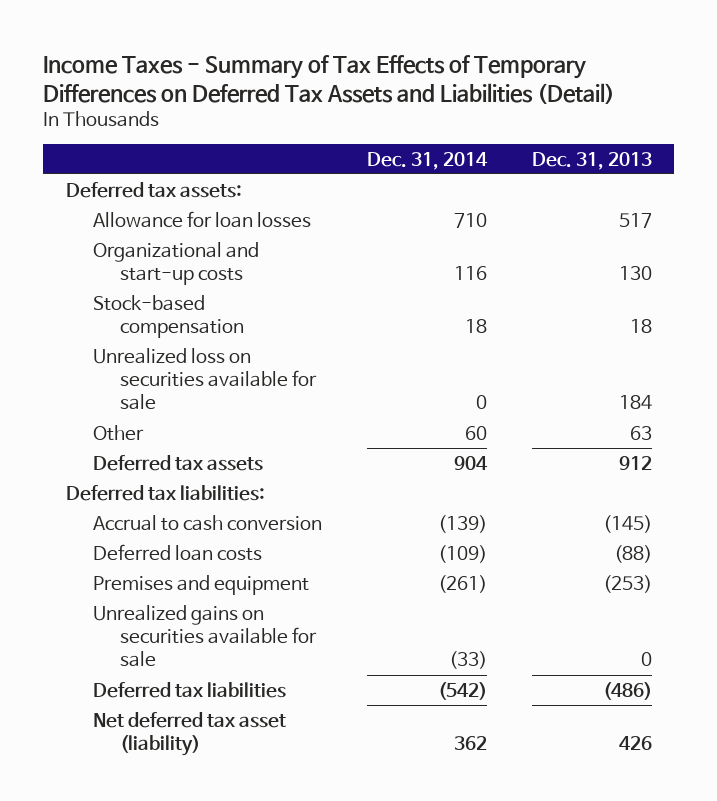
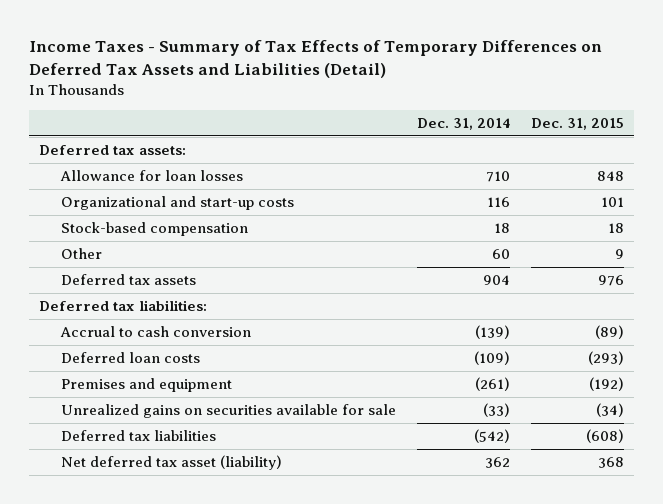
[531,151,652,170] Dec. 31, 2013 -> none
none -> [530,117,624,130] Dec. 31, 2015
[92,347,317,411] Unrealized loss on securities available for sale -> none

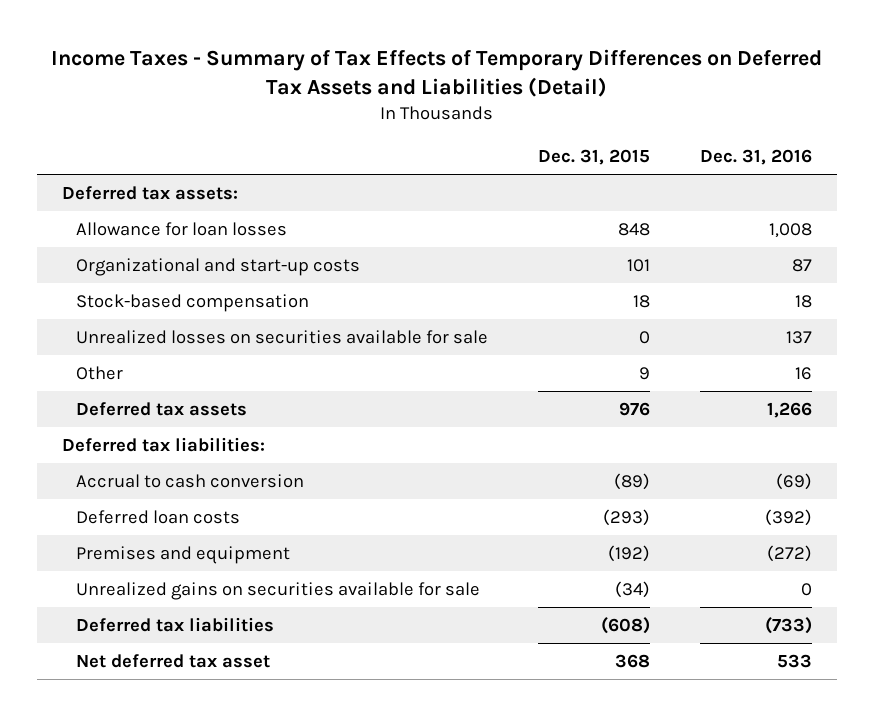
[417,117,511,130] Dec. 31, 2014 -> none
none -> [699,148,812,165] Dec. 31, 2016
none -> [76,329,489,344] Unrealized losses on securities available for sale
[61,455,283,471] Net deferred tax asset (liability) -> [76,653,271,668] Net deferred tax asset

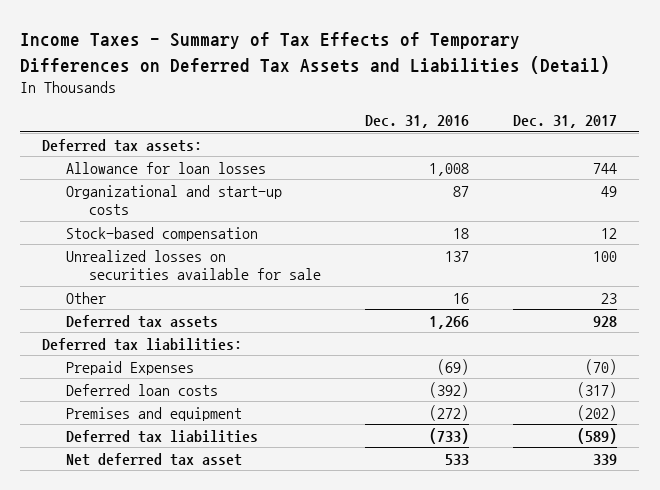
[538,148,651,165] Dec. 31, 2015 -> none
none -> [513,115,618,129] Dec. 31, 2017
[76,473,305,488] Accrual to cash conversion -> none
none -> [65,360,194,375] Prepaid Expenses
[76,581,481,600] Unrealized gains on securities available for sale -> none

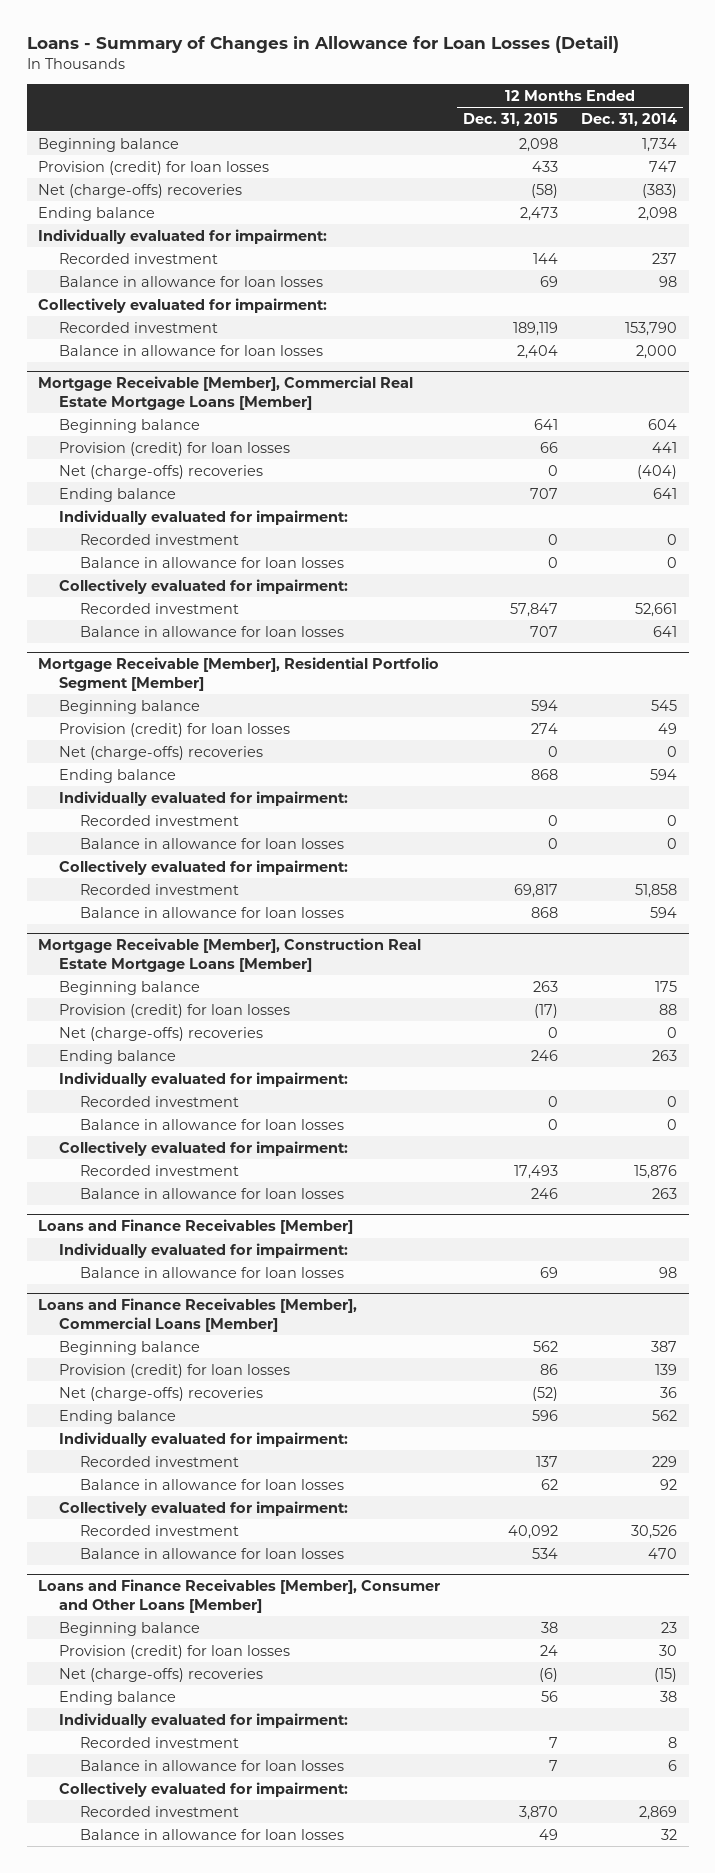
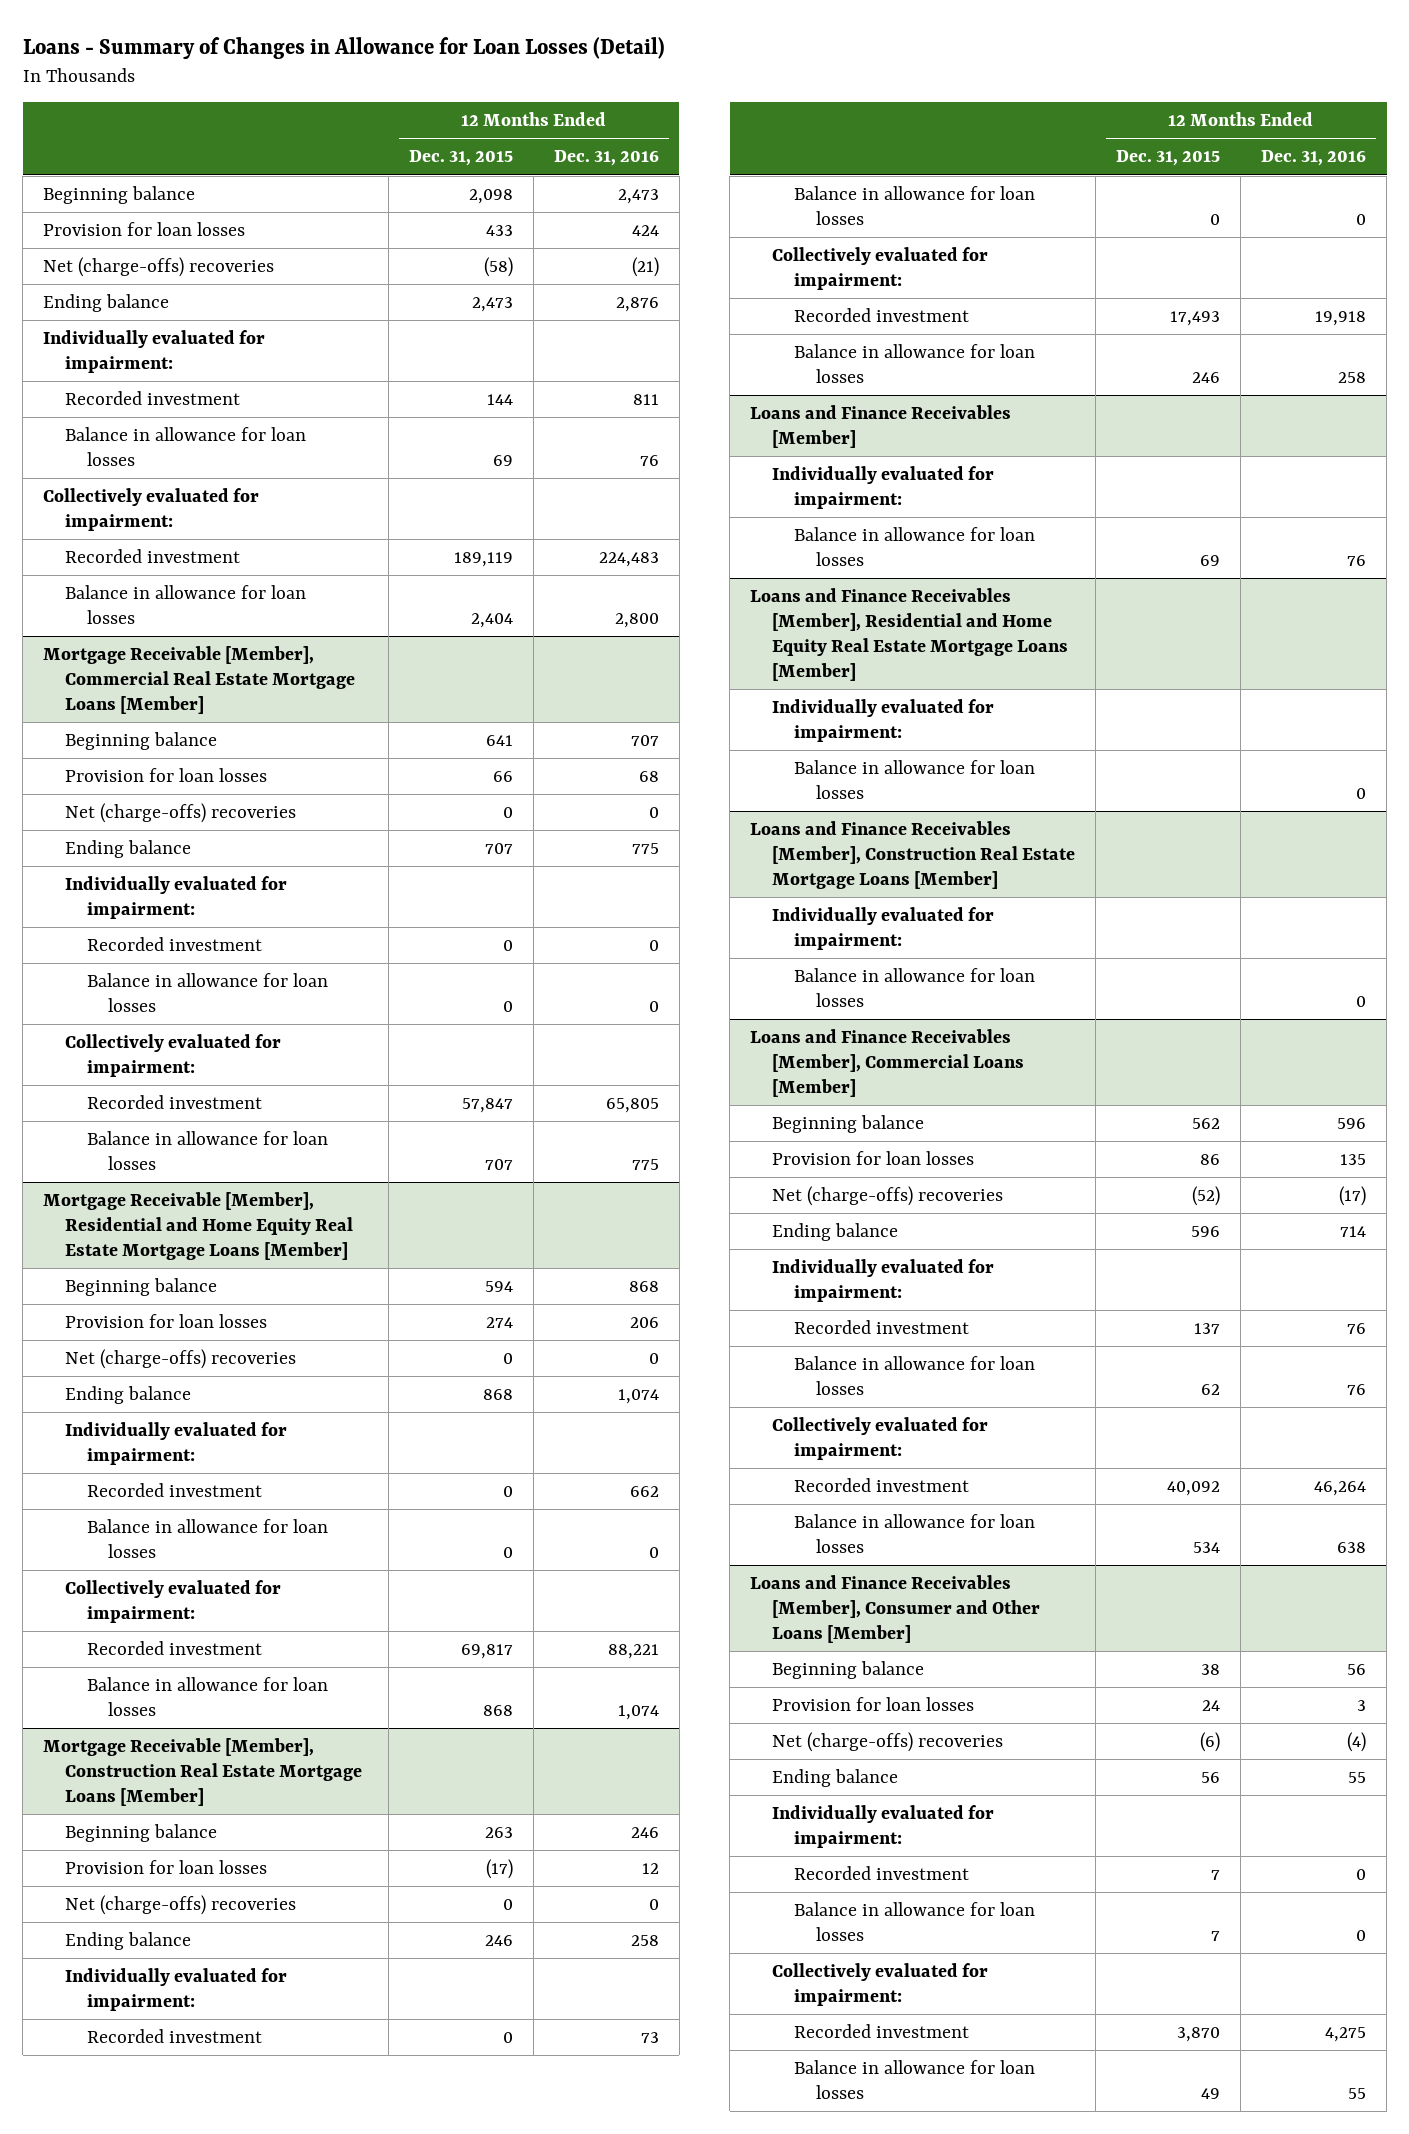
[581,113,678,127] Dec. 31, 2014 -> none
none -> [553,150,659,167] Dec. 31, 2016
[38,160,270,175] Provision (credit) for loan losses -> [43,221,246,236] Provision for loan losses
[59,441,291,456] Provision (credit) for loan losses -> [64,767,267,782] Provision for loan losses
[38,657,440,691] Mortgage Receivable [Member], Residential Portfolio Segment [Member] -> none
none -> [43,1191,353,1260] Mortgage Receivable [Member], Residential and Home Equity Real Estate Mortgage Loans [Member]
[59,722,291,737] Provision (credit) for loan losses -> [64,1313,267,1328] Provision for loan losses
[59,1003,291,1018] Provision (credit) for loan losses -> [64,1859,267,1874] Provision for loan losses
none -> [750,587,1069,681] Loans and Finance Receivables [Member], Residential and Home Equity Real Estate Mortgage Loans [Member]
none -> [772,698,995,742] Individually evaluated for impairment:
none -> [793,759,1035,799] Balance in allowance for loan losses
none -> [750,820,1076,889] Loans and Finance Receivables [Member], Construction Real Estate Mortgage Loans [Member]
none -> [772,906,995,950] Individually evaluated for impairment:
none -> [793,967,1035,1007] Balance in allowance for loan losses
[59,1363,291,1378] Provision (credit) for loan losses -> [772,1150,975,1165] Provision for loan losses
[59,1644,291,1659] Provision (credit) for loan losses -> [772,1696,975,1711] Provision for loan losses

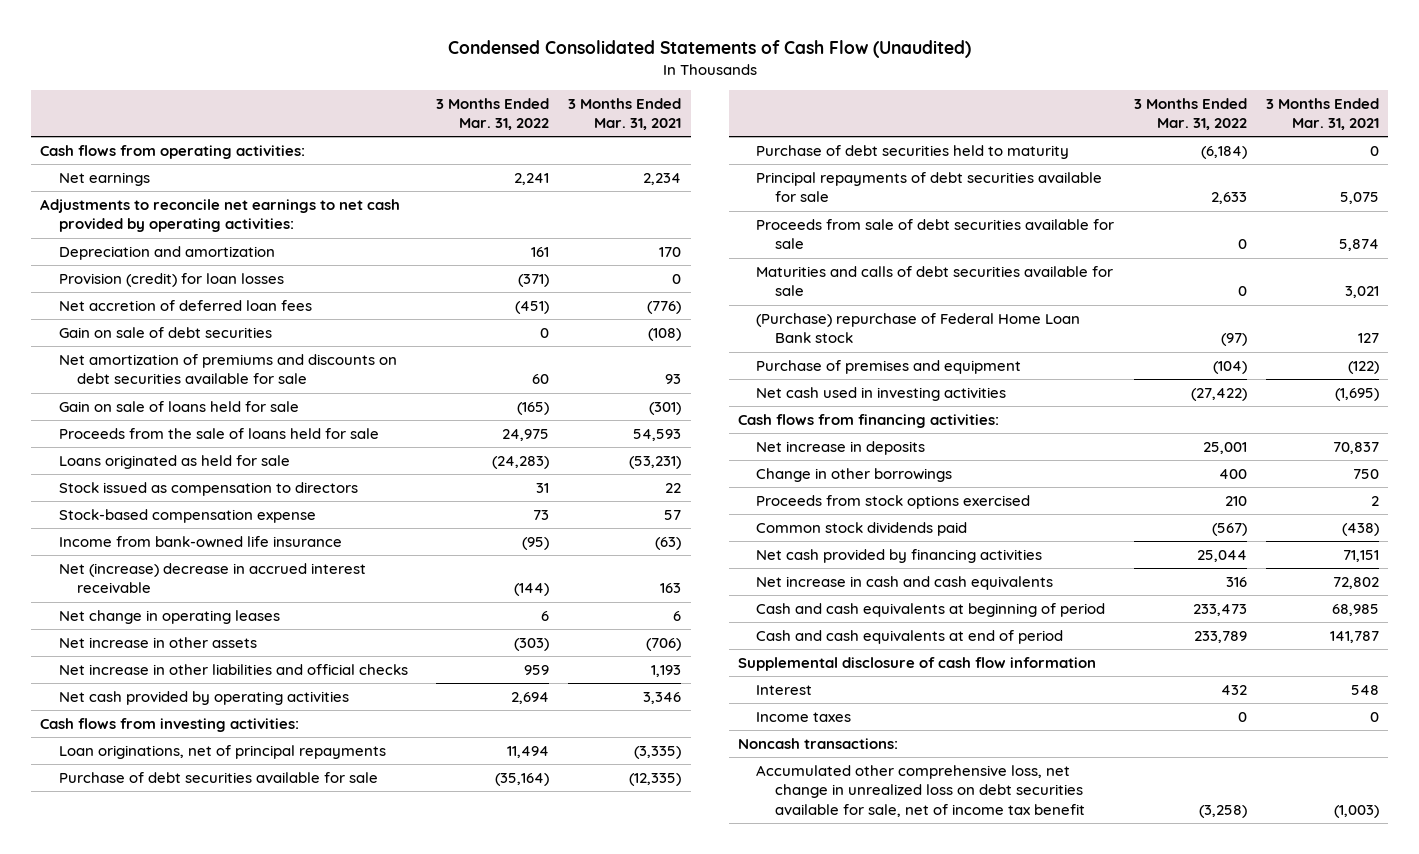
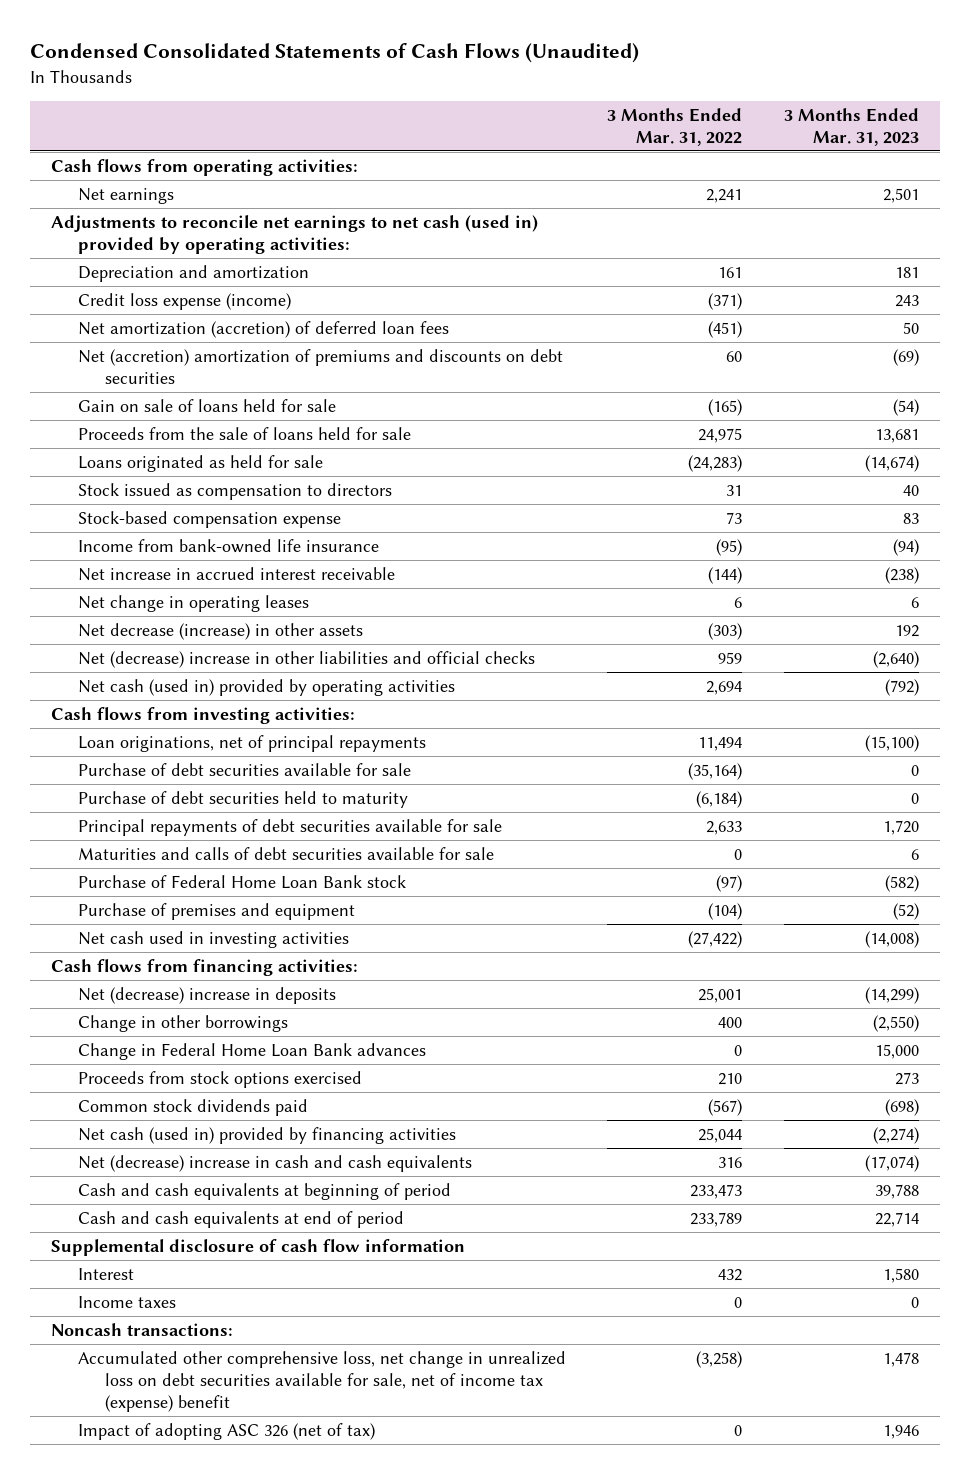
[447,40,971,59] Condensed Consolidated Statements of Cash Flow (Unaudited) -> [30,43,640,64] Condensed Consolidated Statements of Cash Flows (Unaudited)
[568,97,682,131] 3 Months Ended Mar. 31, 2021 -> none
none -> [783,107,919,146] 3 Months Ended Mar. 31, 2023
[40,198,401,233] Adjustments to reconcile net earnings to net cash provided by operating activities: -> [50,214,538,254] Adjustments to reconcile net earnings to net cash (used in) provided by operating activities:
[58,326,272,338] Gain on sale of debt securities -> none
[58,272,284,287] Provision (credit) for loan losses -> [78,292,292,310] Credit loss expense (income)
[58,299,312,311] Net accretion of deferred loan fees -> [78,320,450,338] Net amortization (accretion) of deferred loan fees
[58,353,397,385] Net amortization of premiums and discounts on debt securities available for sale -> [78,348,564,384] Net (accretion) amortization of premiums and discounts on debt securities
[58,562,366,594] Net (increase) decrease in accrued interest receivable -> [78,566,396,581] Net increase in accrued interest receivable
[58,636,257,648] Net increase in other assets -> [78,622,364,640] Net decrease (increase) in other assets
[58,663,408,675] Net increase in other liabilities and official checks -> [78,650,536,668] Net (decrease) increase in other liabilities and official checks
[58,690,349,705] Net cash provided by operating activities -> [78,678,456,696] Net cash (used in) provided by operating activities
[756,218,1115,250] Proceeds from sale of debt securities available for sale -> none
[756,312,1081,344] (Purchase) repurchase of Federal Home Loan Bank stock -> [78,874,407,889] Purchase of Federal Home Loan Bank stock
[756,440,926,455] Net increase in deposits -> [78,986,337,1004] Net (decrease) increase in deposits
none -> [78,1042,427,1060] Change in Federal Home Loan Bank advances
[756,548,1043,563] Net cash provided by financing activities -> [78,1126,457,1144] Net cash (used in) provided by financing activities
[756,575,1054,590] Net increase in cash and cash equivalents -> [78,1154,473,1172] Net (decrease) increase in cash and cash equivalents
[756,764,1085,817] Accumulated other comprehensive loss, net change in unrealized loss on debt securities available for sale, net of income tax benefit -> [78,1350,567,1412] Accumulated other comprehensive loss, net change in unrealized loss on debt securities available for sale, net of income tax (expense) benefit
none -> [78,1422,376,1440] Impact of adopting ASC 326 (net of tax)

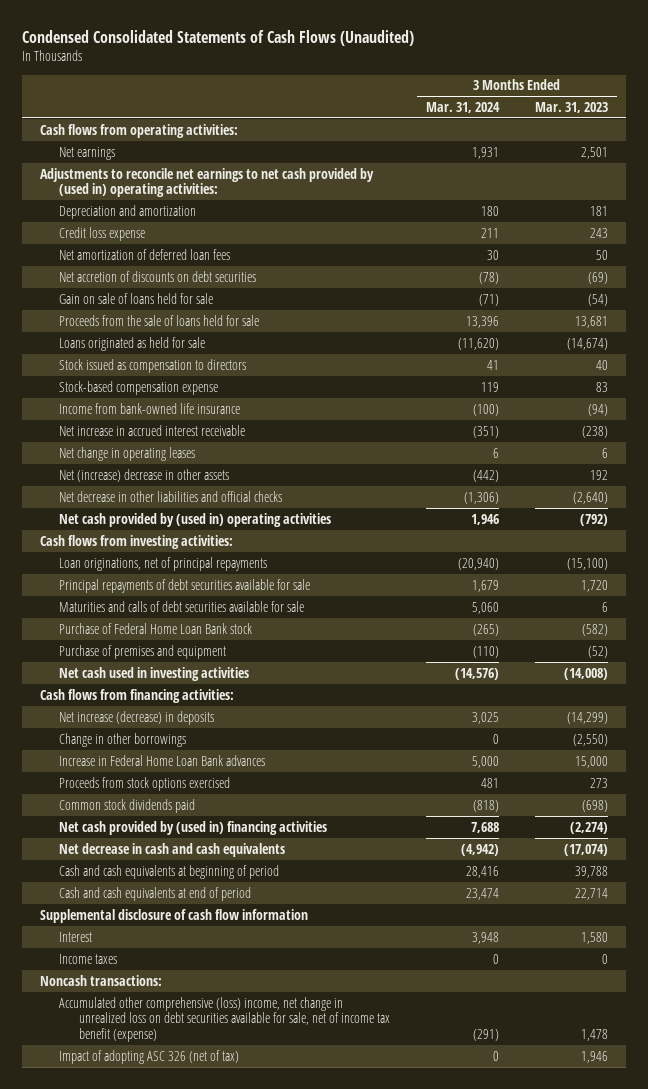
[607,107,743,146] 3 Months Ended Mar. 31, 2022 -> none
none -> [426,101,501,113] Mar. 31, 2024
[50,214,538,254] Adjustments to reconcile net earnings to net cash (used in) provided by operating activities: -> [39,167,374,198] Adjustments to reconcile net earnings to net cash provided by (used in) operating activities:
[78,292,292,310] Credit loss expense (income) -> [59,226,146,241] Credit loss expense
[78,320,450,338] Net amortization (accretion) of deferred loan fees -> [59,248,231,260] Net amortization of deferred loan fees
[78,348,564,384] Net (accretion) amortization of premiums and discounts on debt securities -> [59,270,257,282] Net accretion of discounts on debt securities
[78,622,364,640] Net decrease (increase) in other assets -> [59,468,230,482] Net (increase) decrease in other assets
[78,650,536,668] Net (decrease) increase in other liabilities and official checks -> [59,490,283,502] Net decrease in other liabilities and official checks
[78,678,456,696] Net cash (used in) provided by operating activities -> [59,512,332,527] Net cash provided by (used in) operating activities
[78,762,412,776] Purchase of debt securities available for sale -> none
[78,790,409,808] Purchase of debt securities held to maturity -> none
[78,986,337,1004] Net (decrease) increase in deposits -> [59,710,215,725] Net increase (decrease) in deposits
[78,1042,427,1060] Change in Federal Home Loan Bank advances -> [59,754,266,766] Increase in Federal Home Loan Bank advances
[78,1126,457,1144] Net cash (used in) provided by financing activities -> [59,820,328,835] Net cash provided by (used in) financing activities
[78,1154,473,1172] Net (decrease) increase in cash and cash equivalents -> [59,842,286,857] Net decrease in cash and cash equivalents
[78,1350,567,1412] Accumulated other comprehensive loss, net change in unrealized loss on debt securities available for sale, net of income tax (expense) benefit -> [59,996,391,1043] Accumulated other comprehensive (loss) income, net change in unrealized loss on debt securities available for sale, net of income tax benefit (expense)

